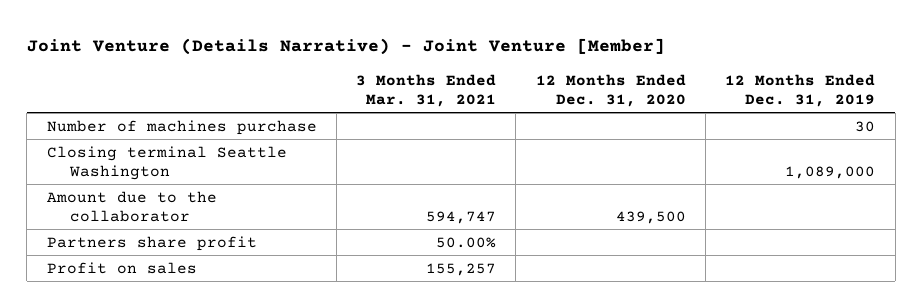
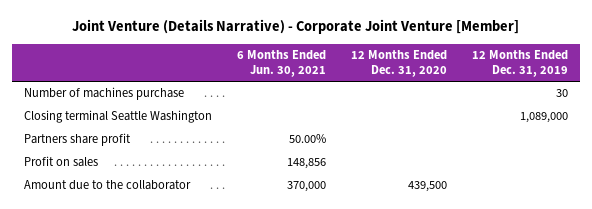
[26,38,665,56] Joint Venture (Details Narrative) - Joint Venture [Member] -> [72,19,520,35] Joint Venture (Details Narrative) - Corporate Joint Venture [Member]
[356,73,497,107] 3 Months Ended Mar. 31, 2021 -> none
none -> [237,50,327,77] 6 Months Ended Jun. 30, 2021
[46,190,217,222] Amount due to the collaborator -> [24,180,192,191] Amount due to the collaborator

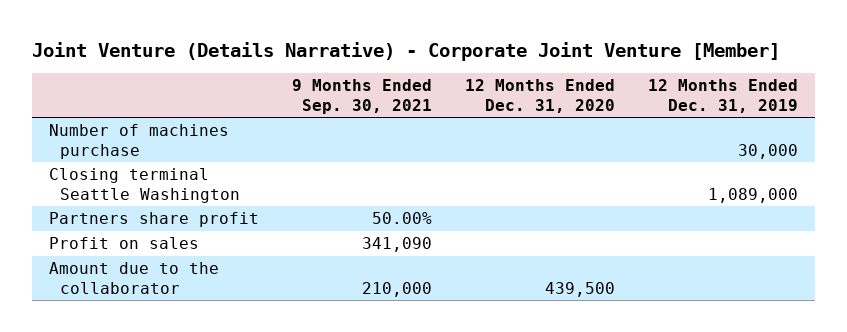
[237,50,327,77] 6 Months Ended Jun. 30, 2021 -> none
none -> [291,79,432,114] 9 Months Ended Sep. 30, 2021
[555,89,568,98] 30 -> [738,143,799,159] 30,000

